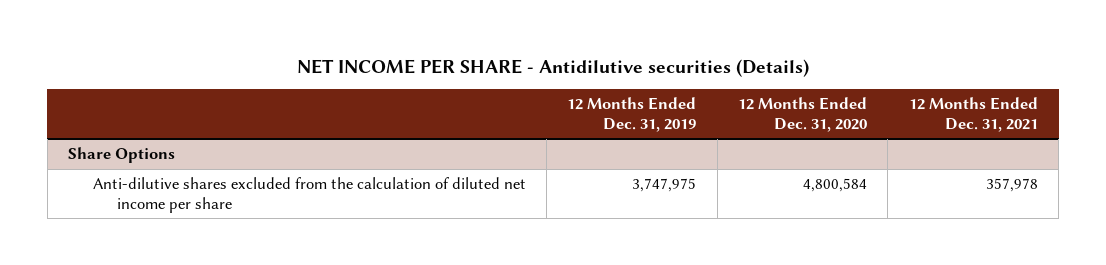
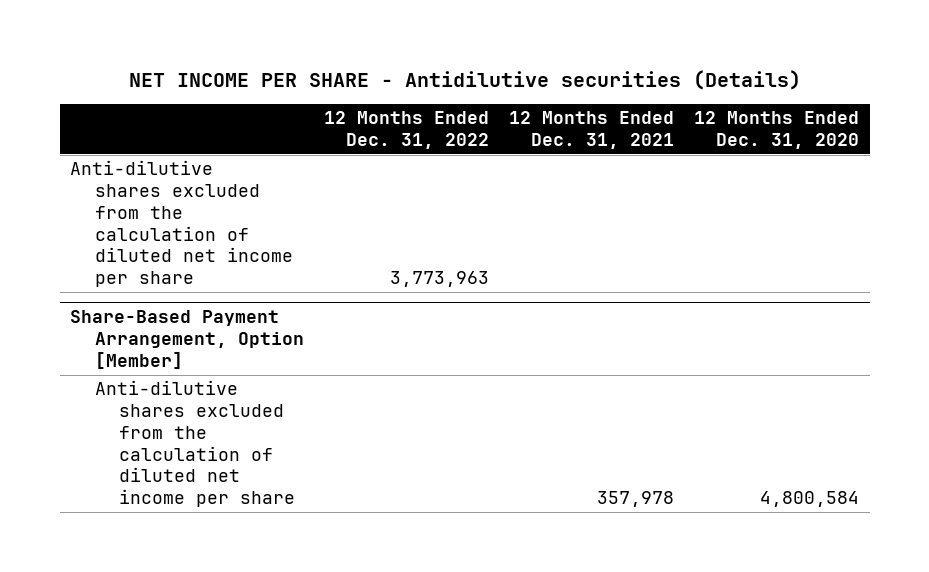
[567,97,697,132] 12 Months Ended Dec. 31, 2019 -> none
none -> [323,111,489,150] 12 Months Ended Dec. 31, 2022
none -> [69,160,293,288] Anti-dilutive shares excluded from the calculation of diluted net income per share
[68,147,176,164] Share Options -> [69,310,304,369] Share-Based Payment Arrangement, Option [Member]

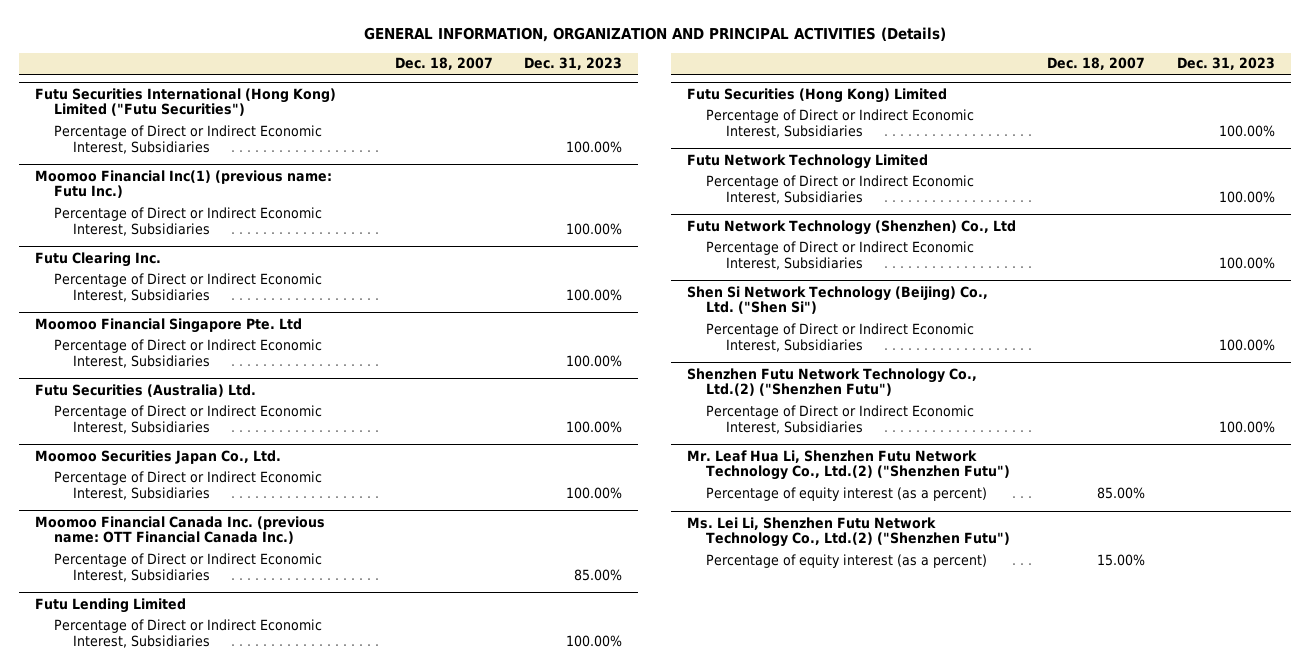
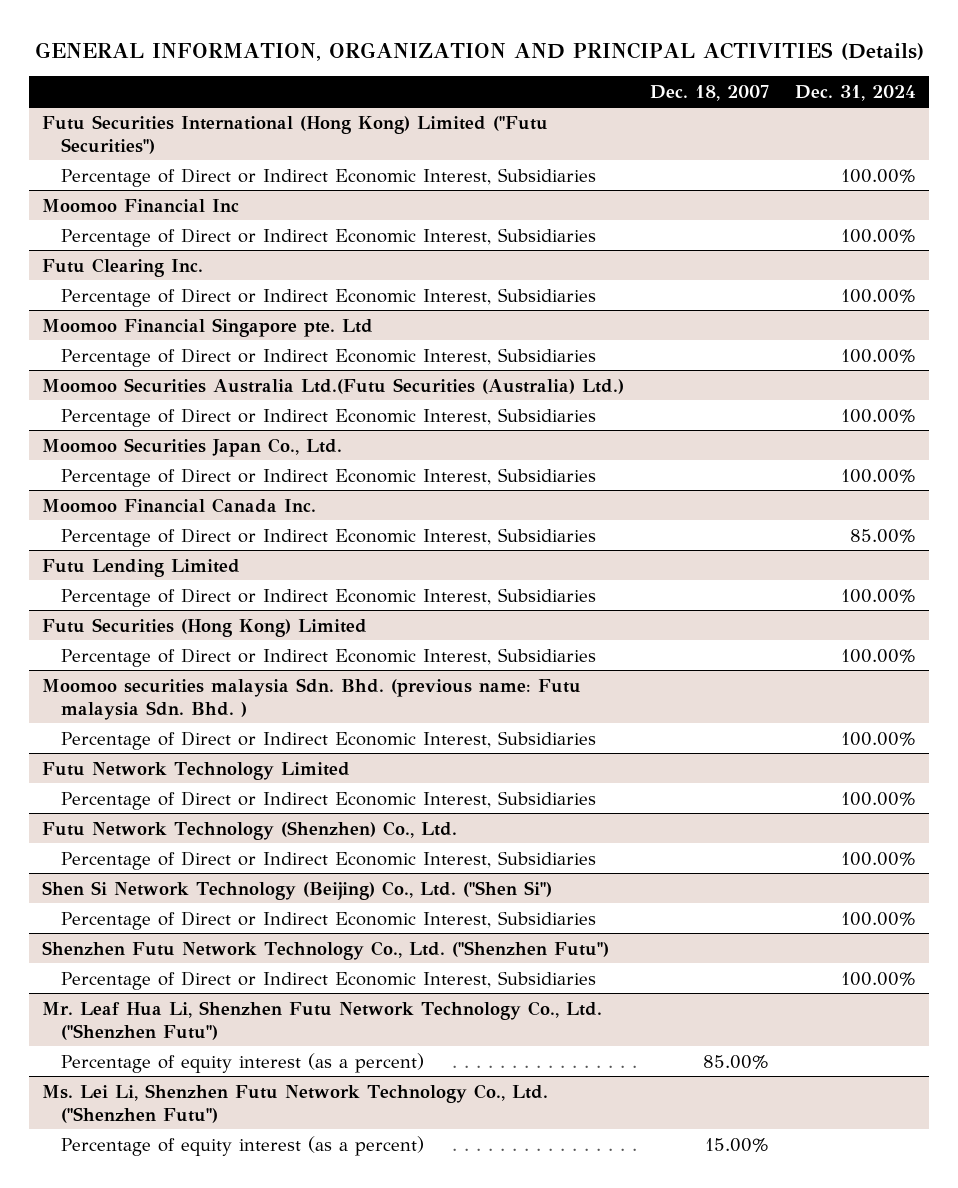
[524,57,623,71] Dec. 31, 2023 -> none
none -> [794,84,916,101] Dec. 31, 2024
[34,169,332,199] Moomoo Financial Inc(1) (previous name: Futu Inc.) -> none
[53,206,322,236] Percentage of Direct or Indirect Economic Interest, Subsidiaries -> none
none -> [41,198,239,212] Moomoo Financial Inc
none -> [60,227,596,247] Percentage of Direct or Indirect Economic Interest, Subsidiaries
[34,317,302,333] Moomoo Financial Singapore Pte. Ltd -> [41,317,373,337] Moomoo Financial Singapore pte. Ltd
[34,383,256,397] Futu Securities (Australia) Ltd. -> none
[53,404,322,434] Percentage of Direct or Indirect Economic Interest, Subsidiaries -> none
none -> [41,377,624,394] Moomoo Securities Australia Ltd.(Futu Securities (Australia) Ltd.)
none -> [60,407,596,427] Percentage of Direct or Indirect Economic Interest, Subsidiaries
[34,515,325,545] Moomoo Financial Canada Inc. (previous name: OTT Financial Canada Inc.) -> [41,497,316,513] Moomoo Financial Canada Inc.
none -> [41,677,581,720] Moomoo securities malaysia Sdn. Bhd. (previous name: Futu malaysia Sdn. Bhd. )
none -> [60,730,596,750] Percentage of Direct or Indirect Economic Interest, Subsidiaries
[687,219,1017,235] Futu Network Technology (Shenzhen) Co., Ltd -> [41,820,457,840] Futu Network Technology (Shenzhen) Co., Ltd.
[687,367,978,397] Shenzhen Futu Network Technology Co., Ltd.(2) ("Shenzhen Futu") -> [41,940,609,960] Shenzhen Futu Network Technology Co., Ltd. ("Shenzhen Futu")
[687,449,1011,481] Mr. Leaf Hua Li, Shenzhen Futu Network Technology Co., Ltd.(2) ("Shenzhen Futu") -> [41,1000,602,1040] Mr. Leaf Hua Li, Shenzhen Futu Network Technology Co., Ltd. ("Shenzhen Futu")
[687,516,1011,548] Ms. Lei Li, Shenzhen Futu Network Technology Co., Ltd.(2) ("Shenzhen Futu") -> [41,1083,548,1123] Ms. Lei Li, Shenzhen Futu Network Technology Co., Ltd. ("Shenzhen Futu")

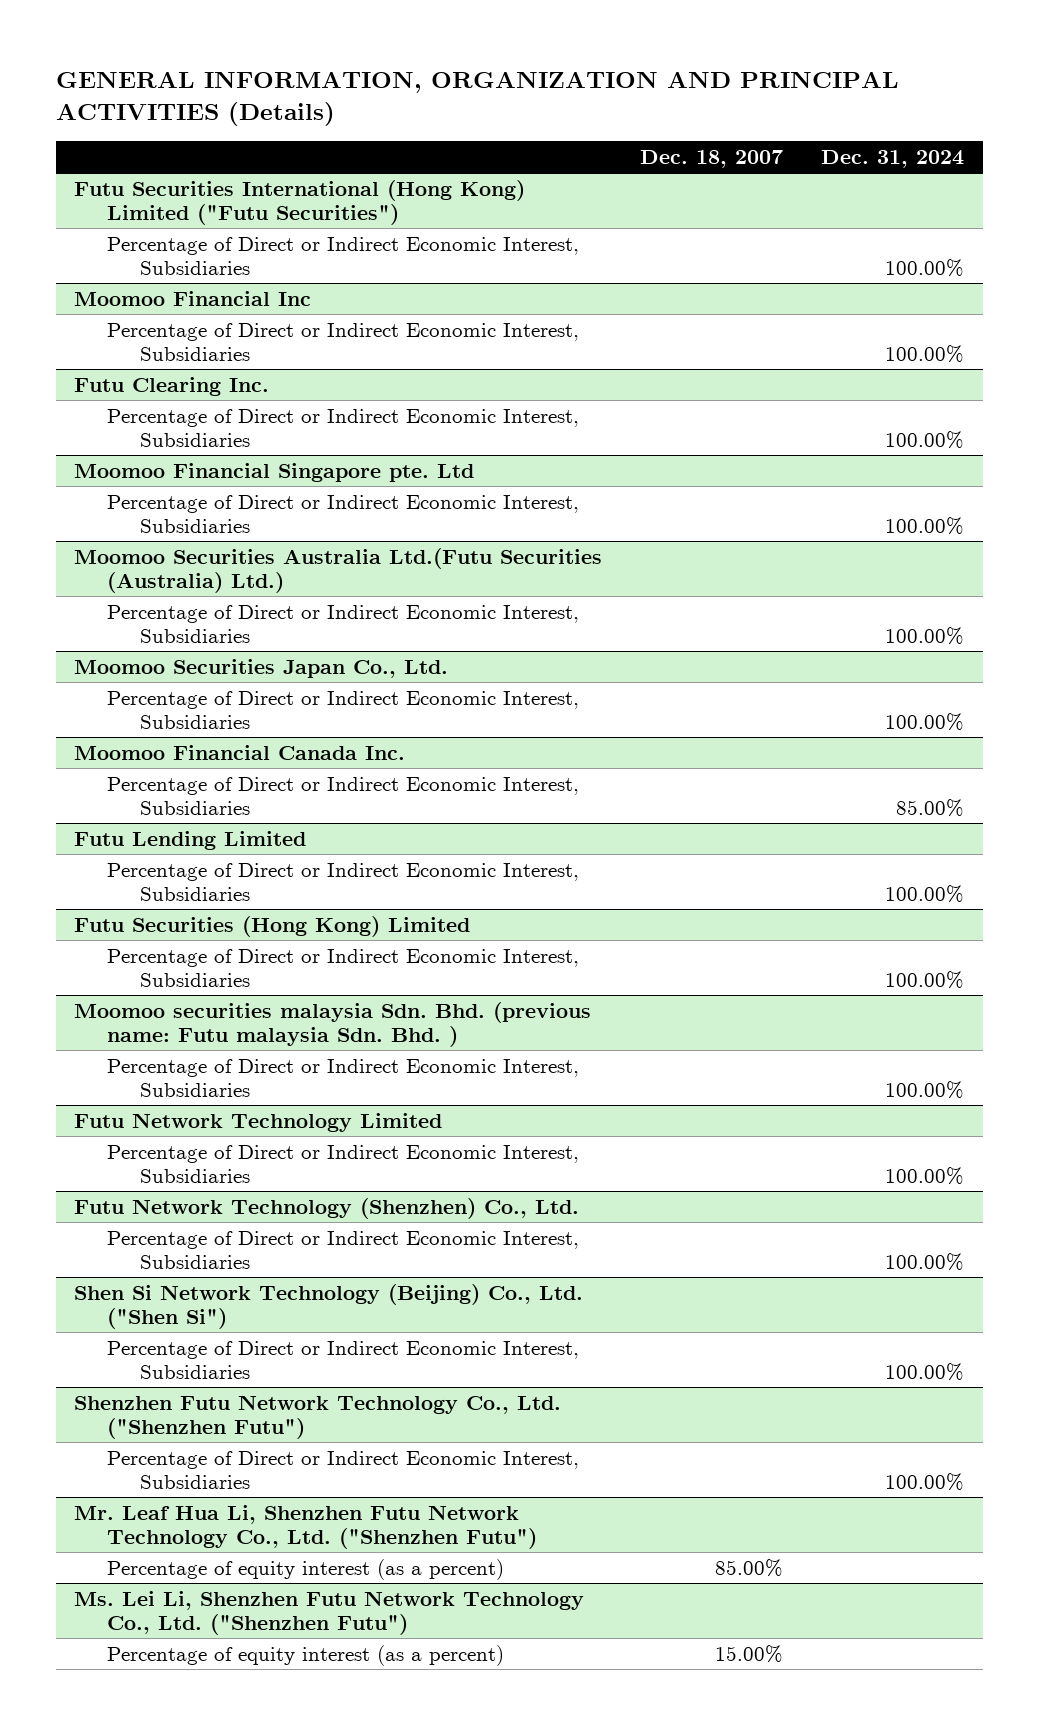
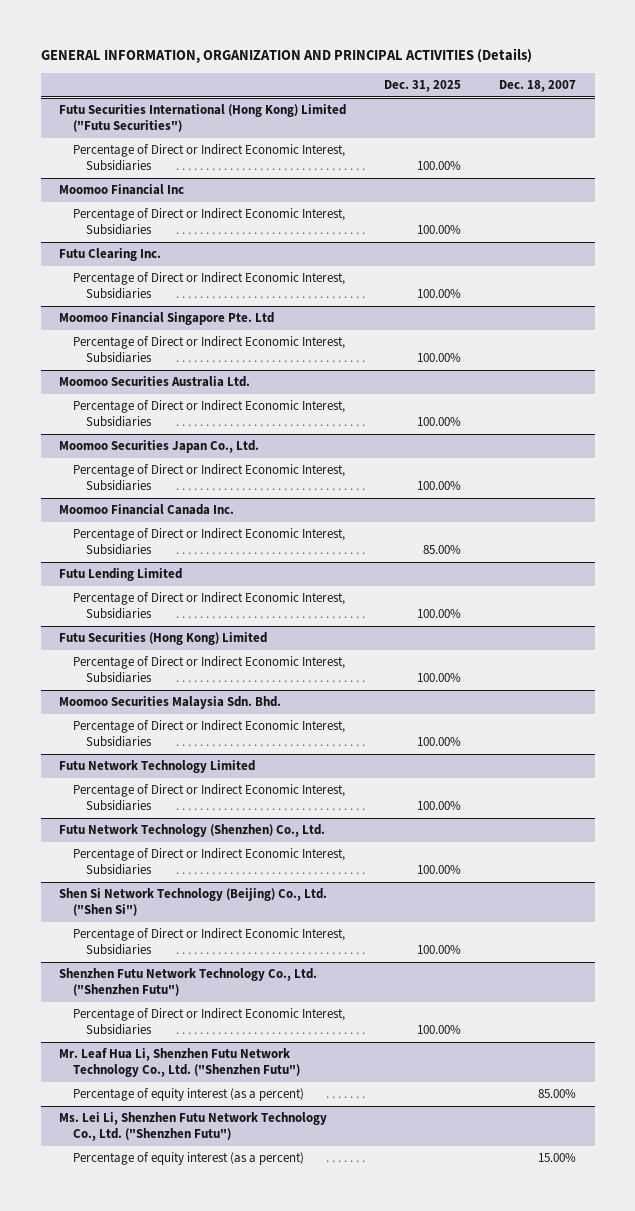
[821,149,965,168] Dec. 31, 2024 -> none
none -> [384,80,462,93] Dec. 31, 2025
[74,462,475,482] Moomoo Financial Singapore pte. Ltd -> [59,312,275,326] Moomoo Financial Singapore Pte. Ltd
[74,547,603,594] Moomoo Securities Australia Ltd.(Futu Securities (Australia) Ltd.) -> [59,376,251,388] Moomoo Securities Australia Ltd.
[74,1001,592,1048] Moomoo securities malaysia Sdn. Bhd. (previous name: Futu malaysia Sdn. Bhd. ) -> [59,696,282,710] Moomoo Securities Malaysia Sdn. Bhd.

